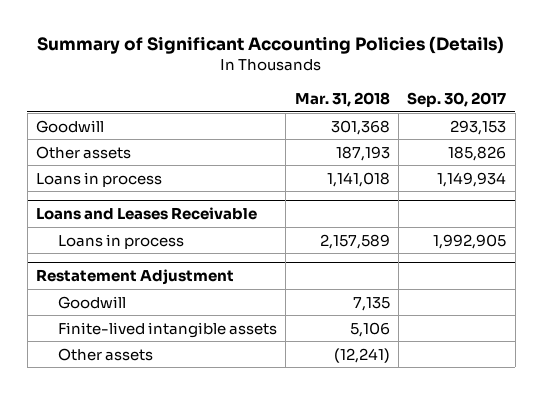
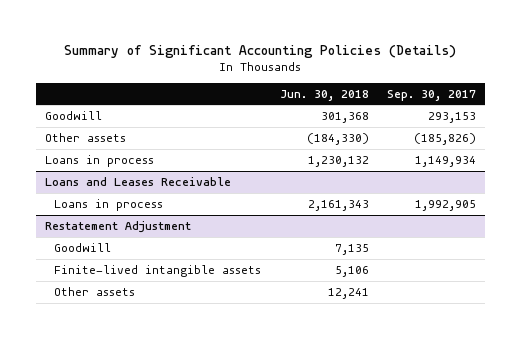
[294,91,390,107] Mar. 31, 2018 -> none
none -> [279,89,369,101] Jun. 30, 2018
[448,145,507,161] 185,826 -> [413,132,476,145] (185,826)

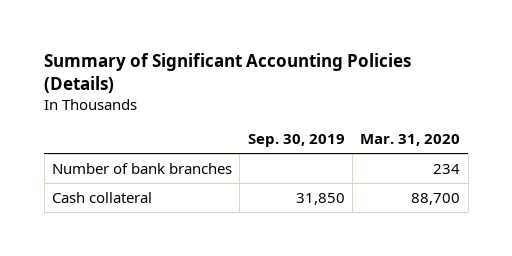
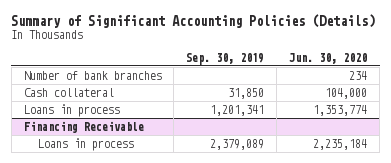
[360,134,461,147] Mar. 31, 2020 -> none
none -> [289,52,368,64] Jun. 30, 2020
none -> [23,103,120,117] Loans in process
none -> [23,120,144,133] Financing Receivable
none -> [38,137,135,151] Loans in process

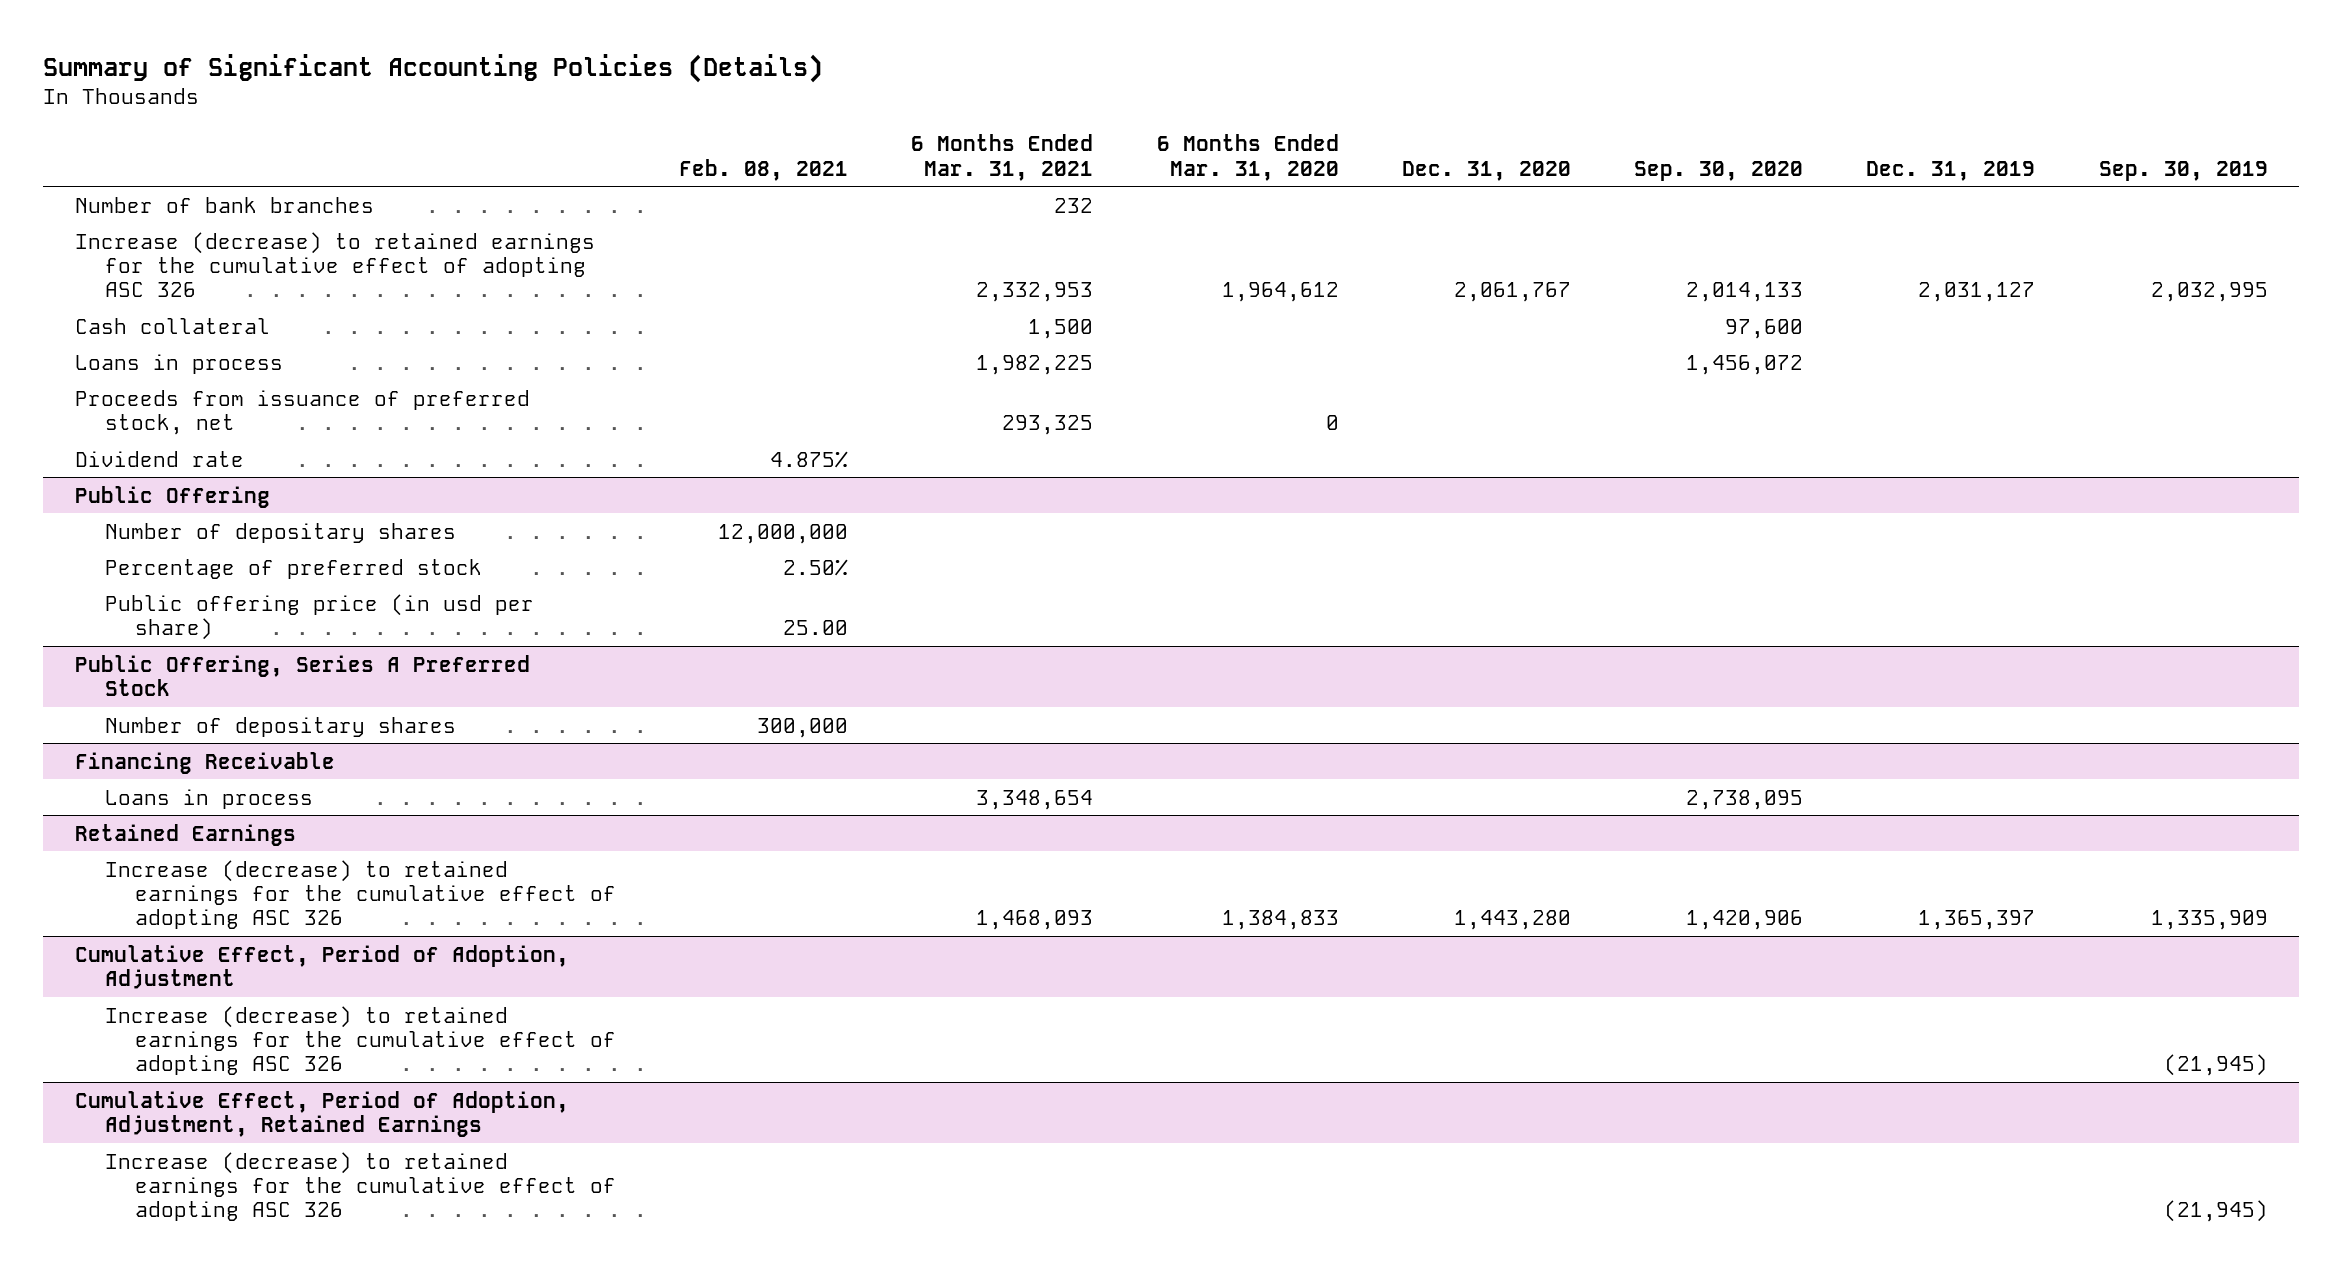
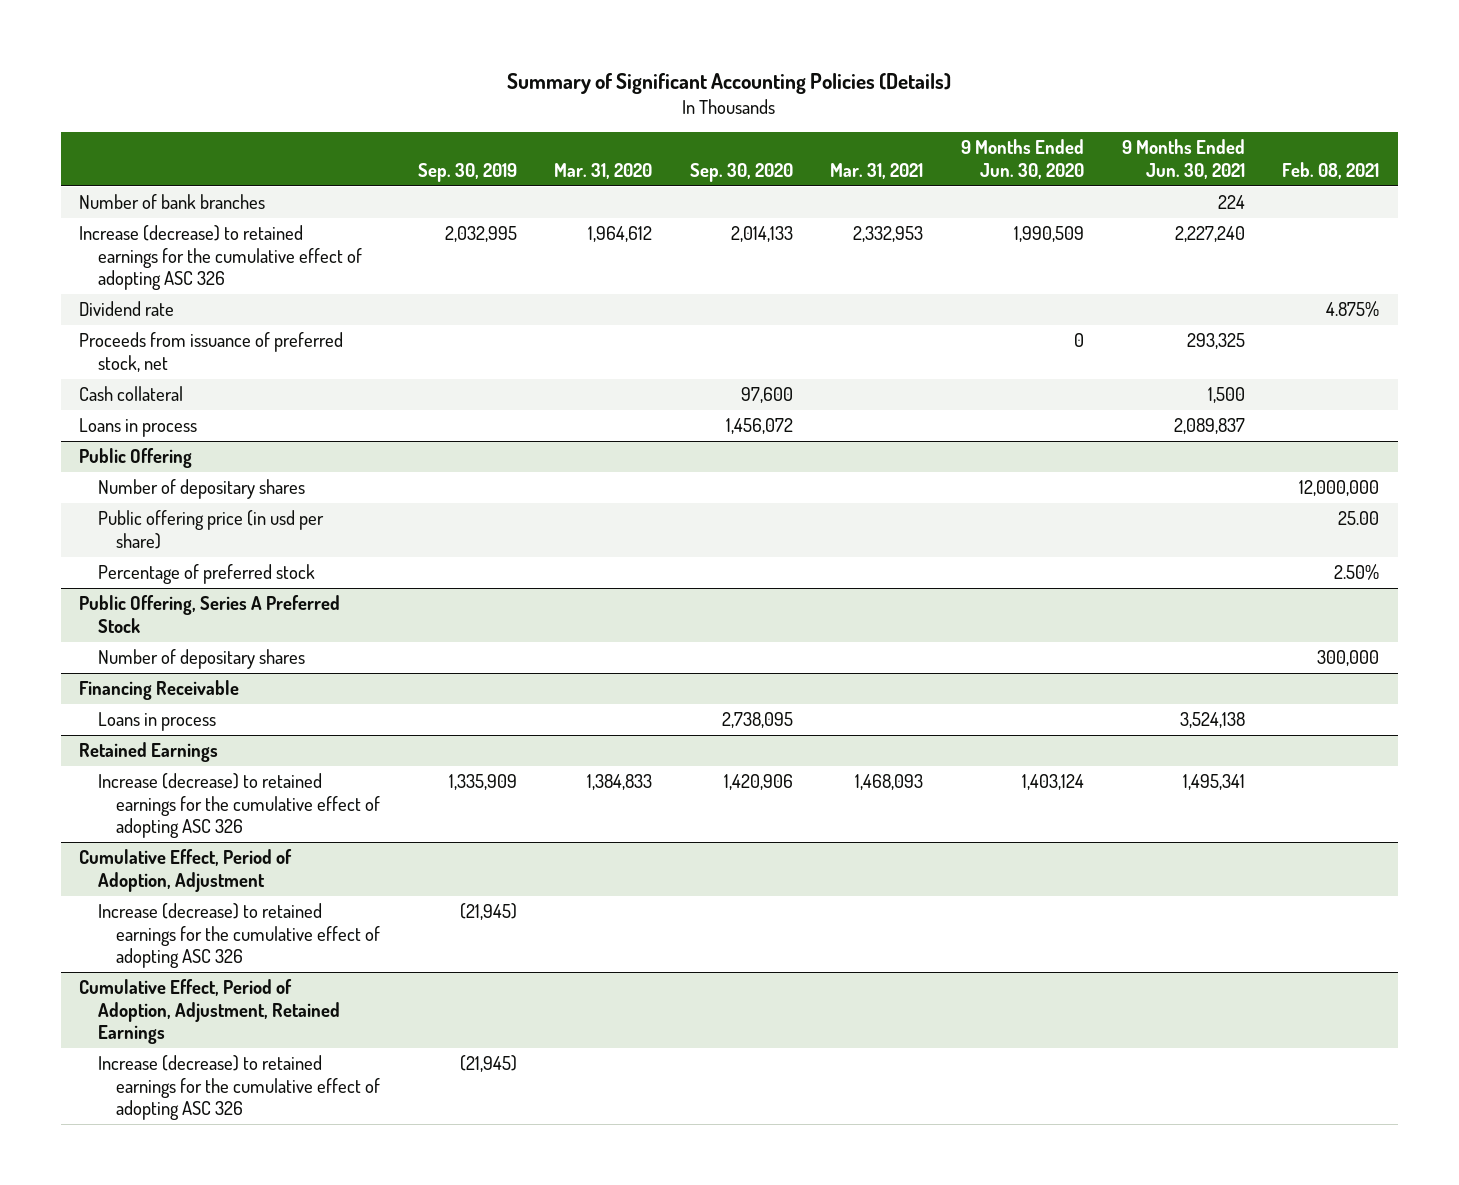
[911,134,1094,181] 6 Months Ended Mar. 31, 2021 -> none
[1156,134,1339,181] 6 Months Ended Mar. 31, 2020 -> none
[1401,160,1571,181] Dec. 31, 2020 -> none
[1866,160,2036,181] Dec. 31, 2019 -> none
none -> [554,163,653,180] Mar. 31, 2020
none -> [830,163,924,180] Mar. 31, 2021
none -> [961,139,1085,180] 9 Months Ended Jun. 30, 2020
none -> [1121,139,1245,180] 9 Months Ended Jun. 30, 2021
[74,450,244,467] Dividend rate -> [79,301,175,317] Dividend rate
[74,389,530,435] Proceeds from issuance of preferred stock, net -> [79,332,344,372] Proceeds from issuance of preferred stock, net
[104,558,482,579] Percentage of preferred stock -> [97,564,315,585] Percentage of preferred stock

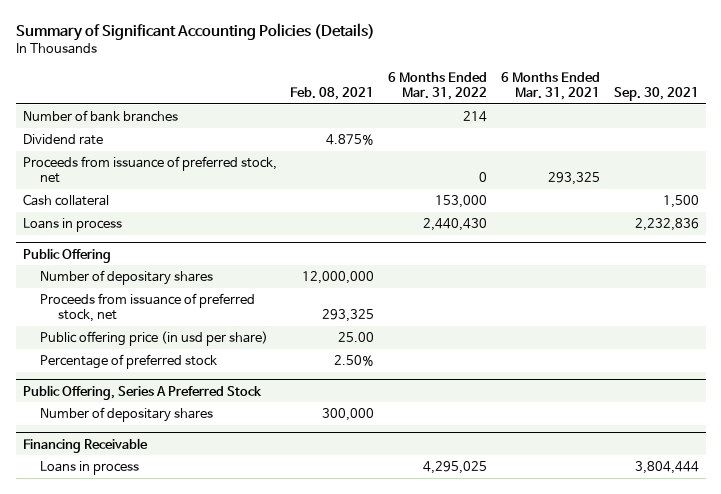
[417,163,517,183] Sep. 30, 2019 -> none
[554,163,653,180] Mar. 31, 2020 -> none
[689,163,793,183] Sep. 30, 2020 -> none
[830,163,924,180] Mar. 31, 2021 -> none
[961,139,1085,180] 9 Months Ended Jun. 30, 2020 -> none
[1121,139,1245,180] 9 Months Ended Jun. 30, 2021 -> none
none -> [388,71,488,100] 6 Months Ended Mar. 31, 2022
none -> [500,71,600,100] 6 Months Ended Mar. 31, 2021
none -> [613,86,699,101] Sep. 30, 2021
[79,225,362,291] Increase (decrease) to retained earnings for the cumulative effect of adopting ASC 326 -> none
none -> [40,293,256,323] Proceeds from issuance of preferred stock, net
[79,742,219,763] Retained Earnings -> none
[97,773,381,839] Increase (decrease) to retained earnings for the cumulative effect of adopting ASC 326 -> none
[79,849,293,892] Cumulative Effect, Period of Adoption, Adjustment -> none
[97,903,381,969] Increase (decrease) to retained earnings for the cumulative effect of adopting ASC 326 -> none
[79,979,340,1045] Cumulative Effect, Period of Adoption, Adjustment, Retained Earnings -> none
[97,1055,381,1121] Increase (decrease) to retained earnings for the cumulative effect of adopting ASC 326 -> none

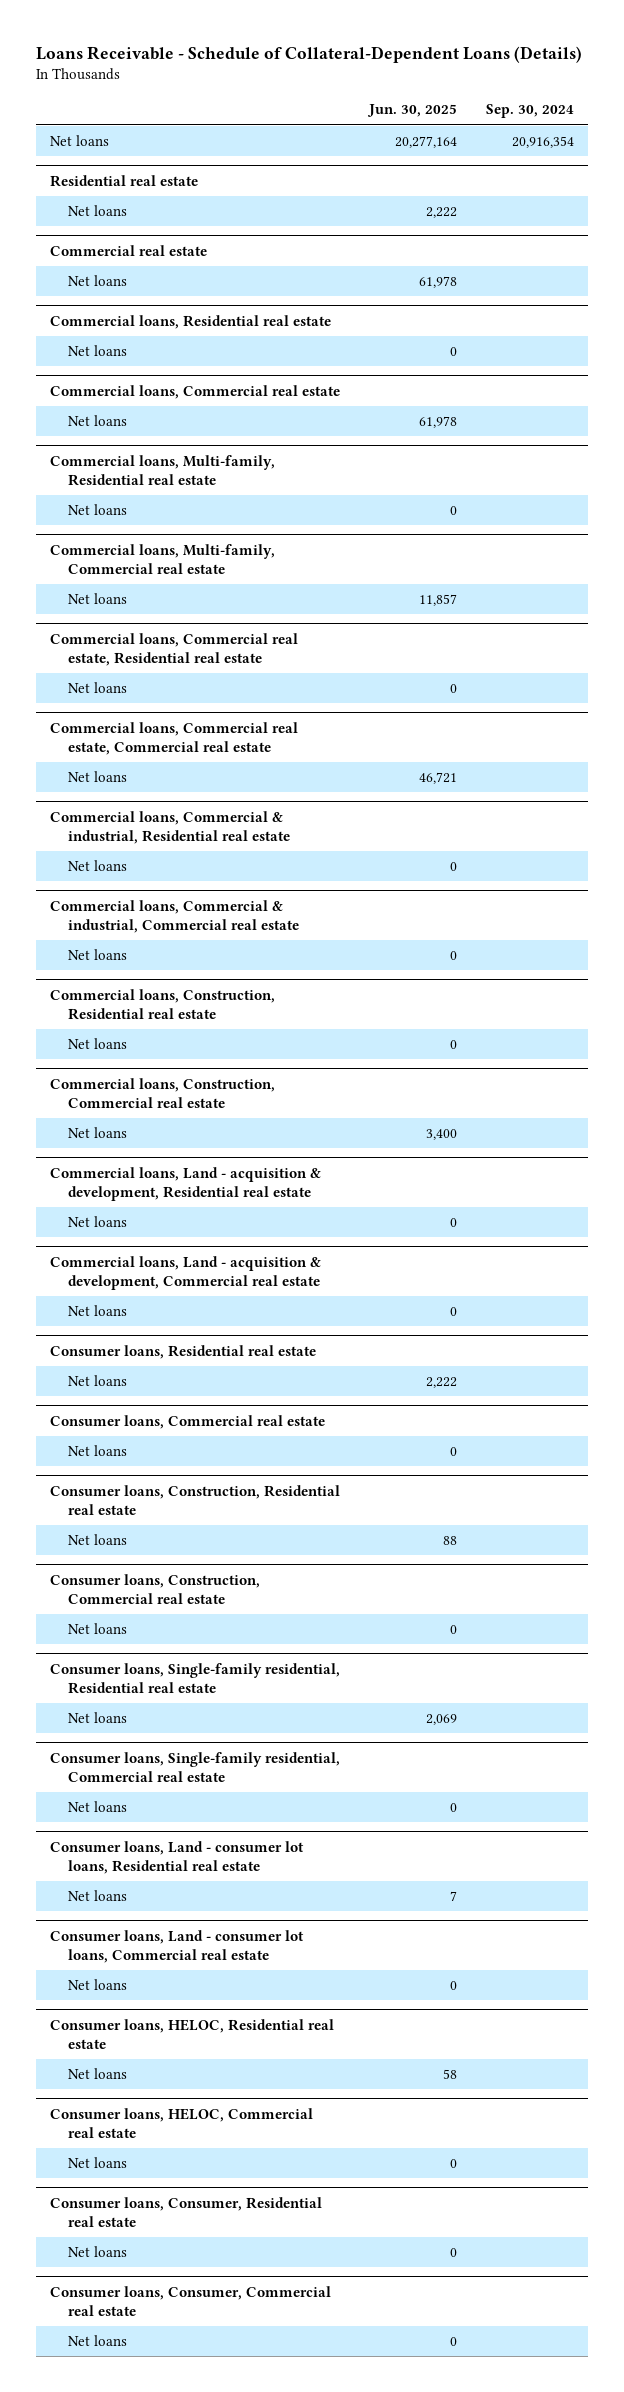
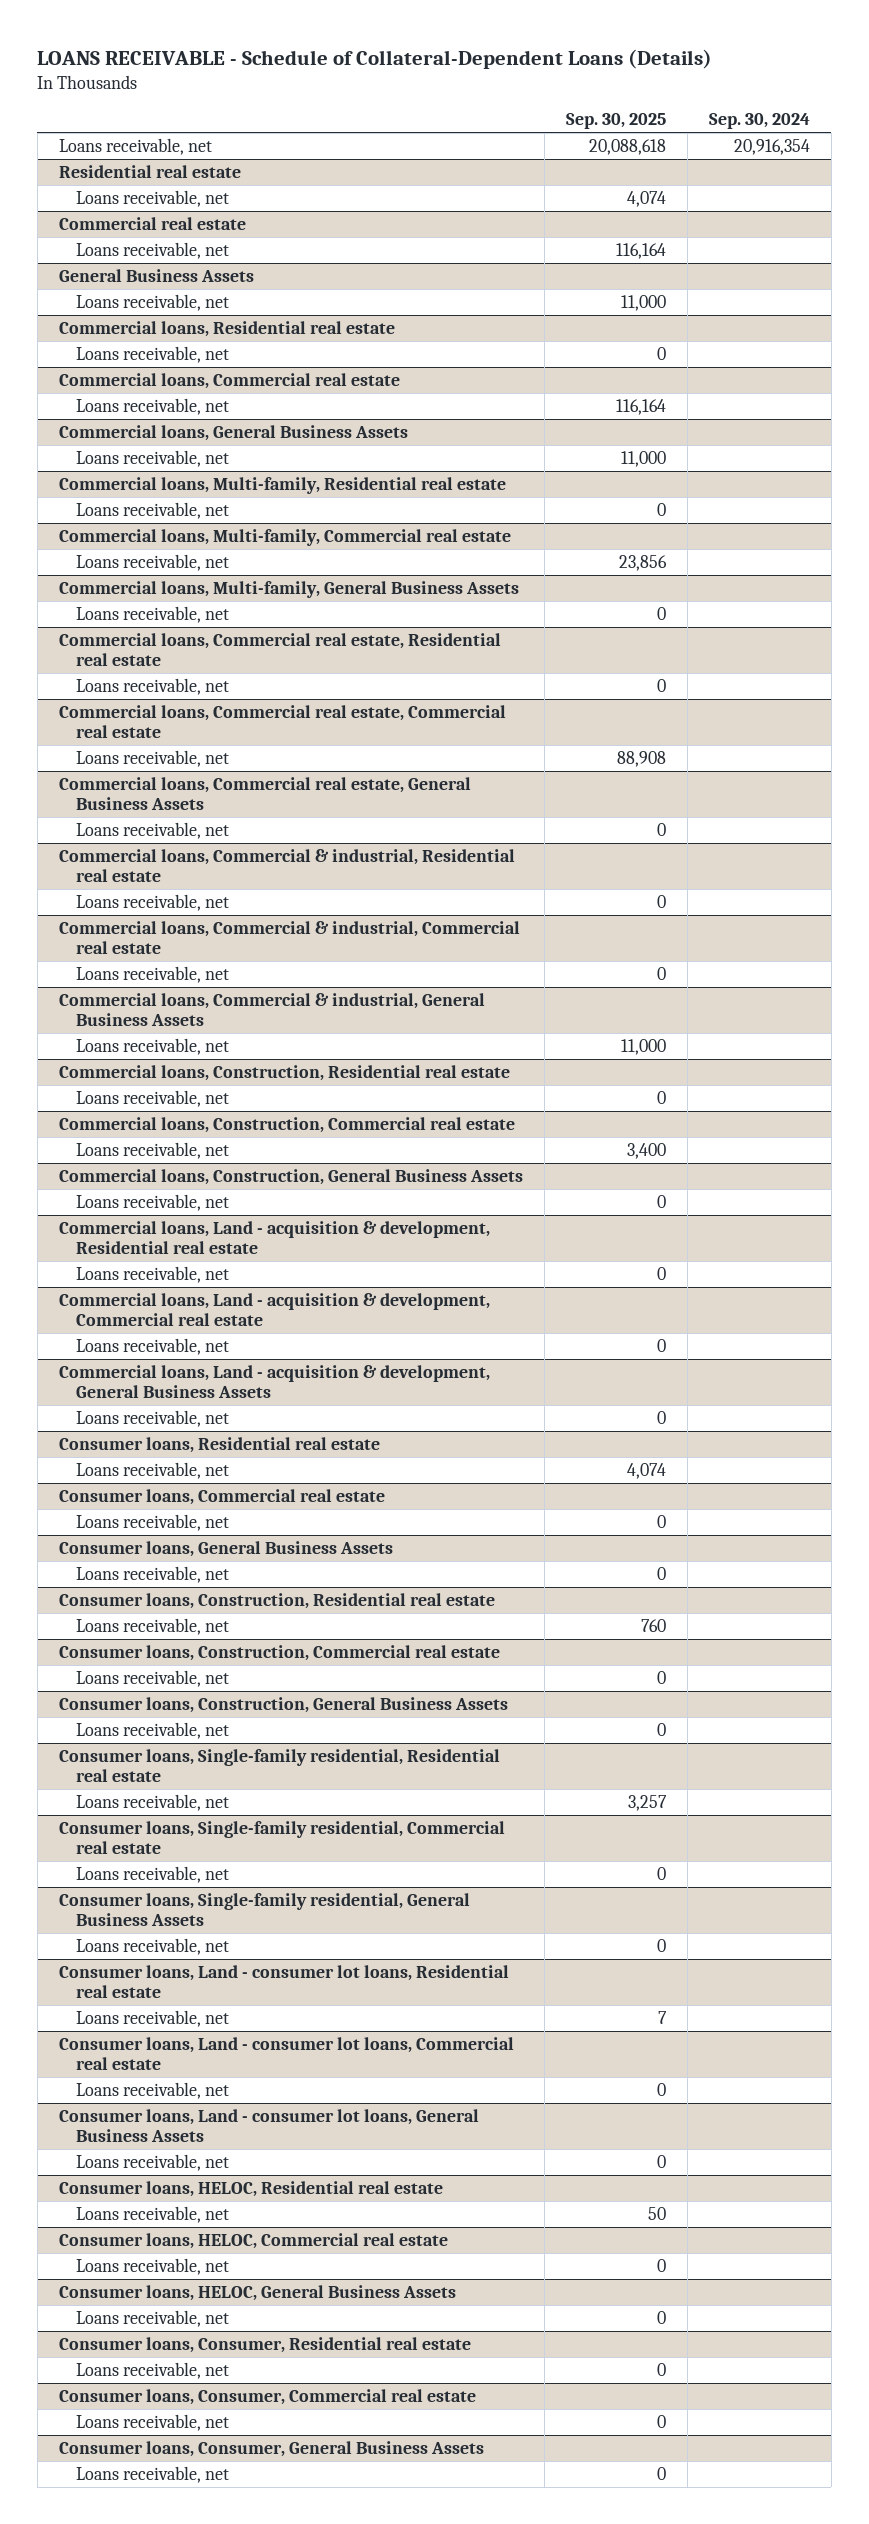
[35,46,582,64] Loans Receivable - Schedule of Collateral-Dependent Loans (Details) -> [37,48,713,69] LOANS RECEIVABLE - Schedule of Collateral-Dependent Loans (Details)
[367,104,458,118] Jun. 30, 2025 -> none
none -> [565,113,666,130] Sep. 30, 2025
[50,134,110,146] Net loans -> [58,137,212,155] Loans receivable, net
[67,204,127,216] Net loans -> [75,189,229,207] Loans receivable, net
[67,274,127,286] Net loans -> [75,241,229,259] Loans receivable, net
none -> [58,268,254,282] General Business Assets
none -> [75,293,229,311] Loans receivable, net
[67,344,127,356] Net loans -> [75,345,229,363] Loans receivable, net
[67,414,127,426] Net loans -> [75,397,229,415] Loans receivable, net
none -> [58,424,408,441] Commercial loans, General Business Assets
none -> [75,449,229,467] Loans receivable, net
[67,503,127,515] Net loans -> [75,501,229,519] Loans receivable, net
[67,592,127,604] Net loans -> [75,553,229,571] Loans receivable, net
none -> [58,580,519,598] Commercial loans, Multi-family, General Business Assets
none -> [75,605,229,623] Loans receivable, net
[67,681,127,693] Net loans -> [75,677,229,695] Loans receivable, net
[67,770,127,782] Net loans -> [75,749,229,767] Loans receivable, net
none -> [58,776,471,811] Commercial loans, Commercial real estate, General Business Assets
none -> [75,821,229,839] Loans receivable, net
[67,859,127,871] Net loans -> [75,893,229,911] Loans receivable, net
[67,948,127,960] Net loans -> [75,965,229,983] Loans receivable, net
none -> [58,992,485,1027] Commercial loans, Commercial & industrial, General Business Assets
none -> [75,1037,229,1055] Loans receivable, net
[67,1037,127,1049] Net loans -> [75,1089,229,1107] Loans receivable, net
[67,1126,127,1138] Net loans -> [75,1141,229,1159] Loans receivable, net
none -> [58,1168,523,1185] Commercial loans, Construction, General Business Assets
none -> [75,1193,229,1211] Loans receivable, net
[67,1215,127,1227] Net loans -> [75,1265,229,1283] Loans receivable, net
[67,1304,127,1316] Net loans -> [75,1337,229,1355] Loans receivable, net
none -> [58,1364,490,1399] Commercial loans, Land - acquisition & development, General Business Assets
none -> [75,1409,229,1427] Loans receivable, net
[67,1374,127,1386] Net loans -> [75,1461,229,1479] Loans receivable, net
[67,1444,127,1456] Net loans -> [75,1513,229,1531] Loans receivable, net
none -> [58,1540,393,1557] Consumer loans, General Business Assets
none -> [75,1565,229,1583] Loans receivable, net
[67,1533,127,1545] Net loans -> [75,1617,229,1635] Loans receivable, net
[67,1622,127,1634] Net loans -> [75,1669,229,1687] Loans receivable, net
none -> [58,1696,508,1713] Consumer loans, Construction, General Business Assets
none -> [75,1721,229,1739] Loans receivable, net
[67,1711,127,1723] Net loans -> [75,1793,229,1811] Loans receivable, net
[67,1800,127,1812] Net loans -> [75,1865,229,1883] Loans receivable, net
none -> [58,1892,470,1927] Consumer loans, Single-family residential, General Business Assets
none -> [75,1937,229,1955] Loans receivable, net
[67,1889,127,1901] Net loans -> [75,2009,229,2027] Loans receivable, net
[67,1978,127,1990] Net loans -> [75,2081,229,2099] Loans receivable, net
none -> [58,2108,479,2143] Consumer loans, Land - consumer lot loans, General Business Assets
none -> [75,2153,229,2171] Loans receivable, net
[67,2067,127,2079] Net loans -> [75,2205,229,2223] Loans receivable, net
[67,2156,127,2168] Net loans -> [75,2257,229,2275] Loans receivable, net
none -> [58,2284,456,2301] Consumer loans, HELOC, General Business Assets
none -> [75,2309,229,2327] Loans receivable, net
[67,2245,127,2257] Net loans -> [75,2361,229,2379] Loans receivable, net
[67,2334,127,2346] Net loans -> [75,2413,229,2431] Loans receivable, net
none -> [58,2440,484,2457] Consumer loans, Consumer, General Business Assets
none -> [75,2465,229,2483] Loans receivable, net

